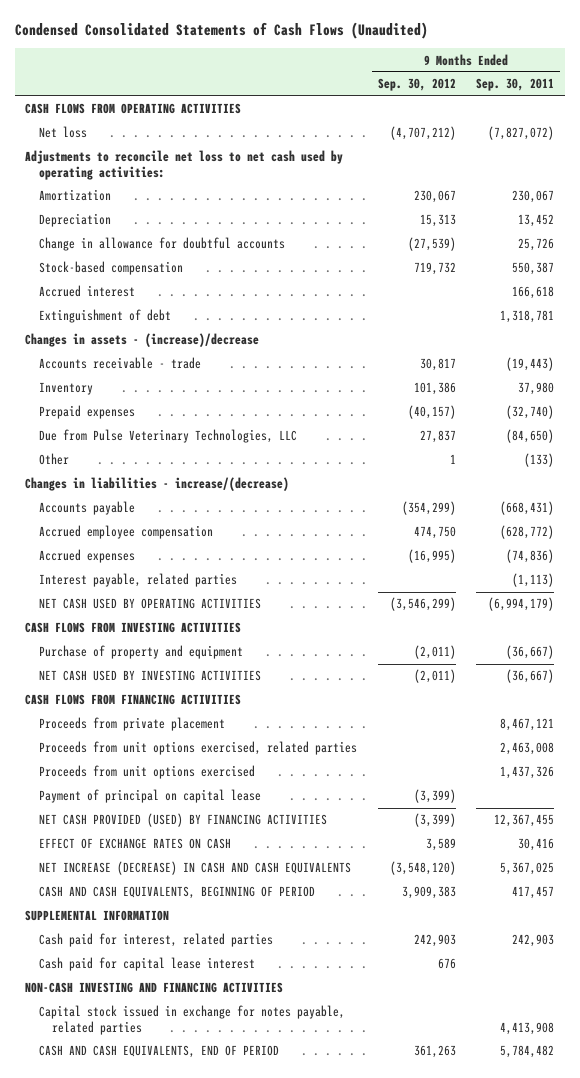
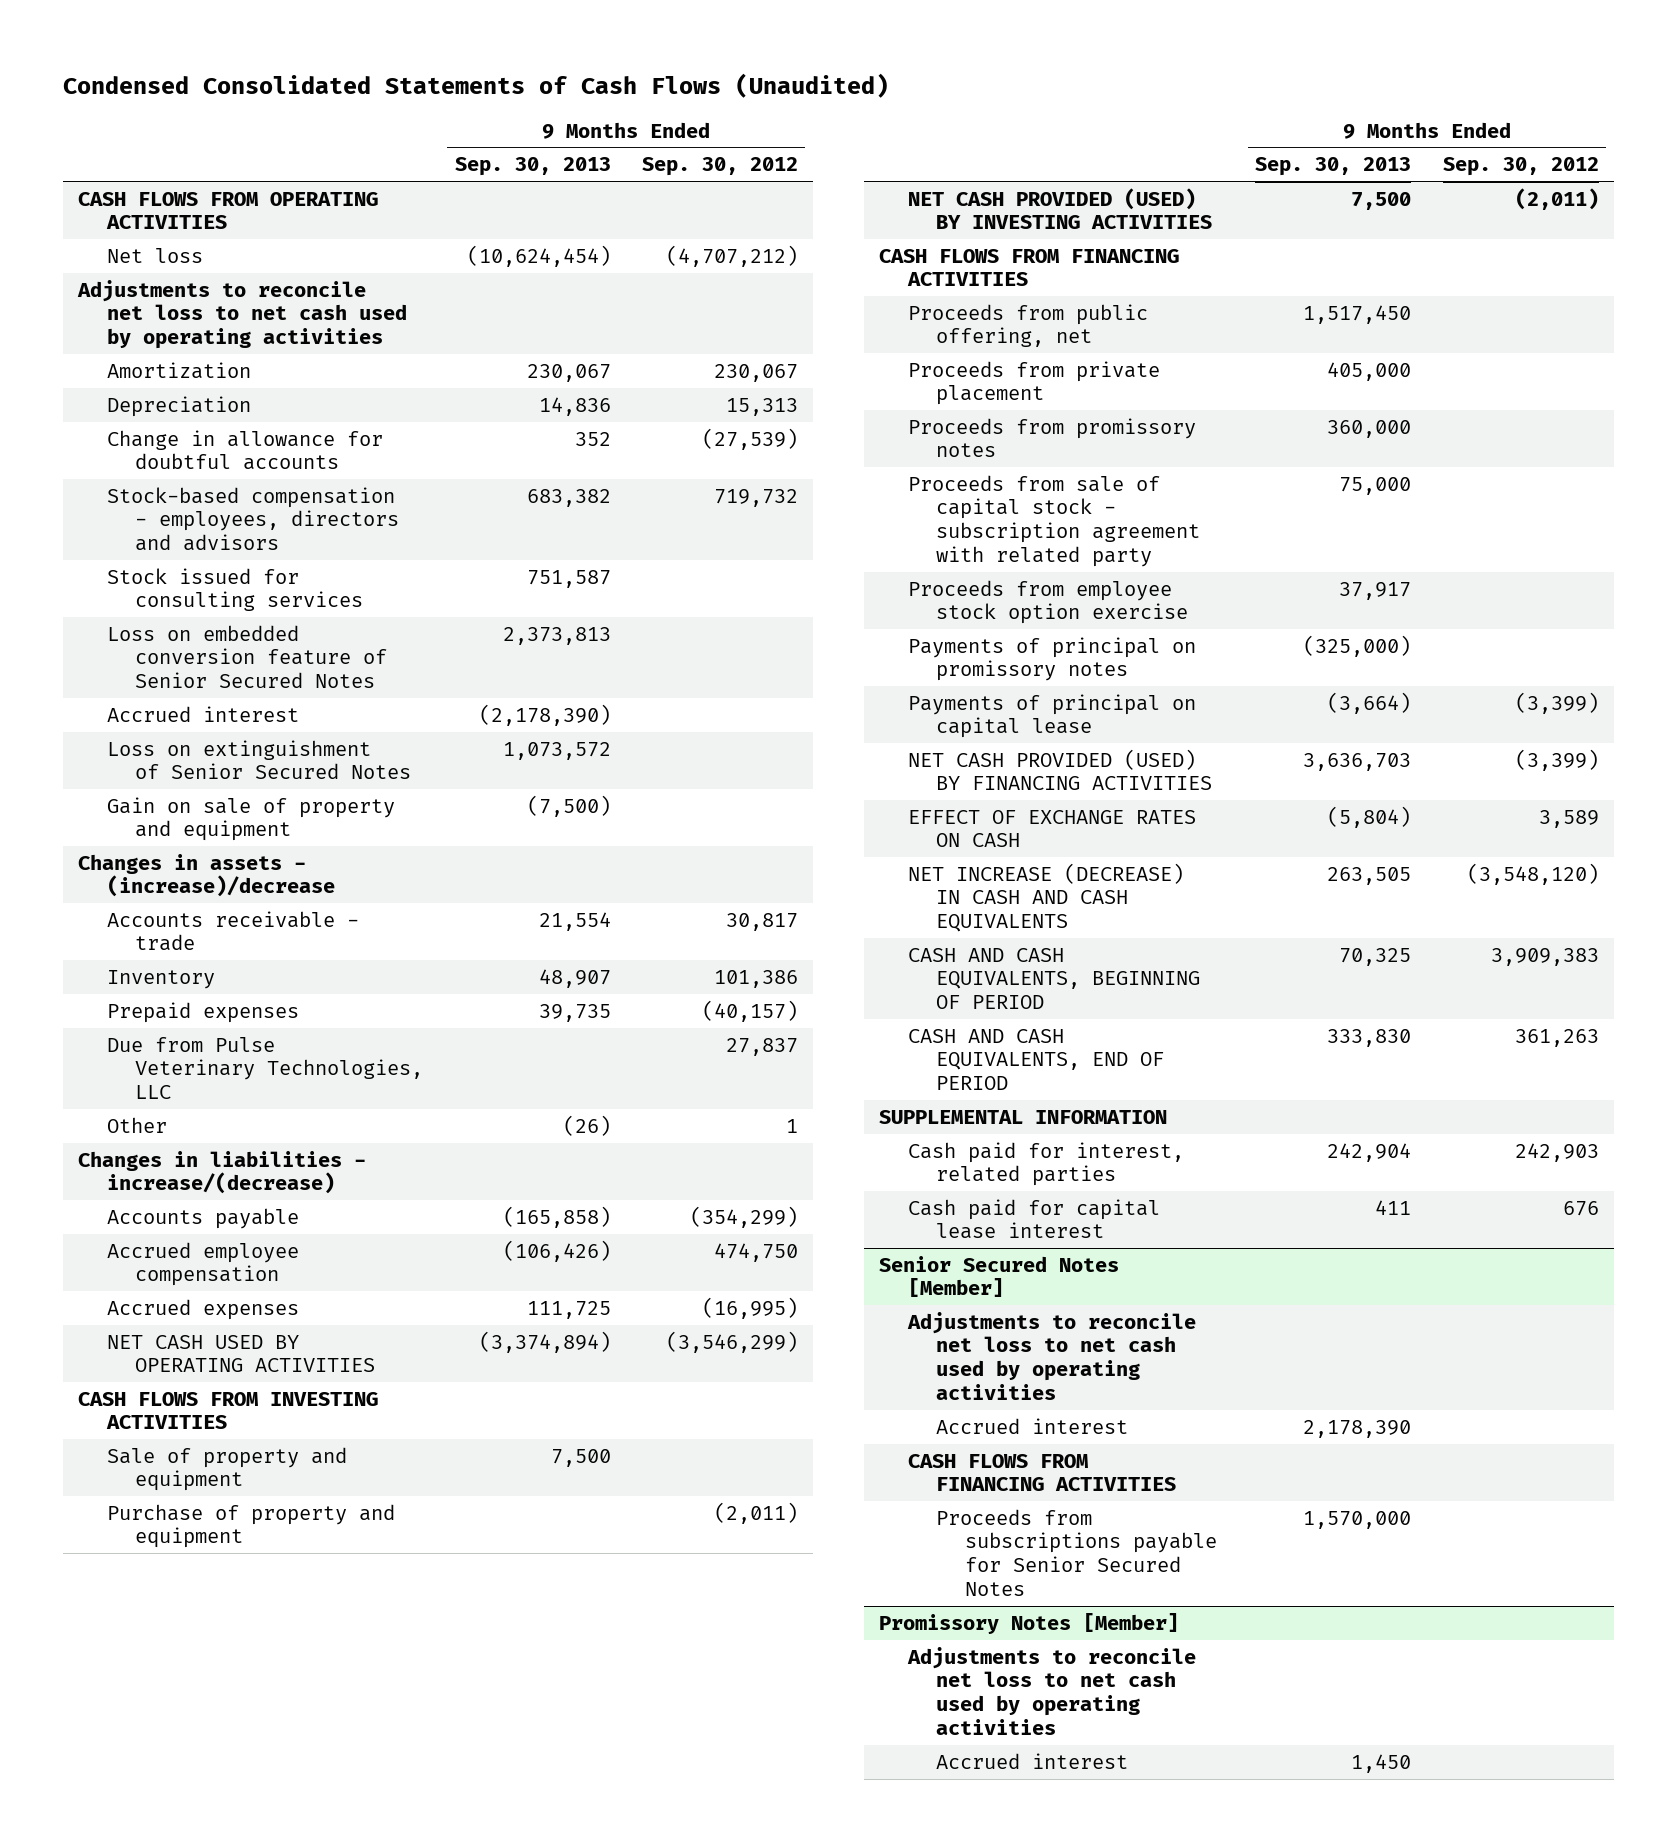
[476,78,555,92] Sep. 30, 2011 -> none
none -> [454,157,611,177] Sep. 30, 2013
[25,150,344,180] Adjustments to reconcile net loss to net cash used by operating activities: -> [77,279,407,350] Adjustments to reconcile net loss to net cash used by operating activities
[38,261,183,276] Stock-based compensation -> [106,486,400,552] Stock-based compensation - employees, directors and advisors
none -> [106,567,364,612] Stock issued for consulting services
none -> [106,624,388,689] Loss on embedded conversion feature of Senior Secured Notes
[38,309,171,324] Extinguishment of debt -> [106,739,412,780] Loss on extinguishment of Senior Secured Notes
none -> [106,796,395,842] Gain on sale of property and equipment
[38,573,237,588] Interest payable, related parties -> none
none -> [106,1446,347,1492] Sale of property and equipment
[38,670,261,682] NET CASH USED BY INVESTING ACTIVITIES -> [907,187,1213,230] NET CASH PROVIDED (USED) BY INVESTING ACTIVITIES
none -> [907,303,1148,348] Proceeds from public offering, net
[38,741,357,756] Proceeds from unit options exercised, related parties -> none
none -> [907,417,1196,458] Proceeds from promissory notes
none -> [907,474,1201,567] Proceeds from sale of capital stock - subscription agreement with related party
[38,765,255,780] Proceeds from unit options exercised -> [907,579,1189,625] Proceeds from employee stock option exercise
none -> [907,636,1196,682] Payments of principal on promissory notes
[38,789,261,804] Payment of principal on capital lease -> [907,693,1196,739] Payments of principal on capital lease
[38,1045,279,1059] CASH AND CASH EQUIVALENTS, END OF PERIOD -> [907,1028,1165,1091] CASH AND CASH EQUIVALENTS, END OF PERIOD
[25,982,284,994] NON-CASH INVESTING AND FINANCING ACTIVITIES -> none
[38,1005,345,1035] Capital stock issued in exchange for notes payable, related parties -> none
none -> [879,1255,1120,1298] Senior Secured Notes [Member]
none -> [906,1311,1196,1400] Adjustments to reconcile net loss to net cash used by operating activities
none -> [936,1417,1129,1434] Accrued interest
none -> [907,1453,1177,1492] CASH FLOWS FROM FINANCING ACTIVITIES
none -> [936,1508,1217,1596] Proceeds from subscriptions payable for Senior Secured Notes
none -> [879,1612,1180,1634] Promissory Notes [Member]
none -> [906,1646,1196,1735] Adjustments to reconcile net loss to net cash used by operating activities
none -> [936,1752,1129,1769] Accrued interest

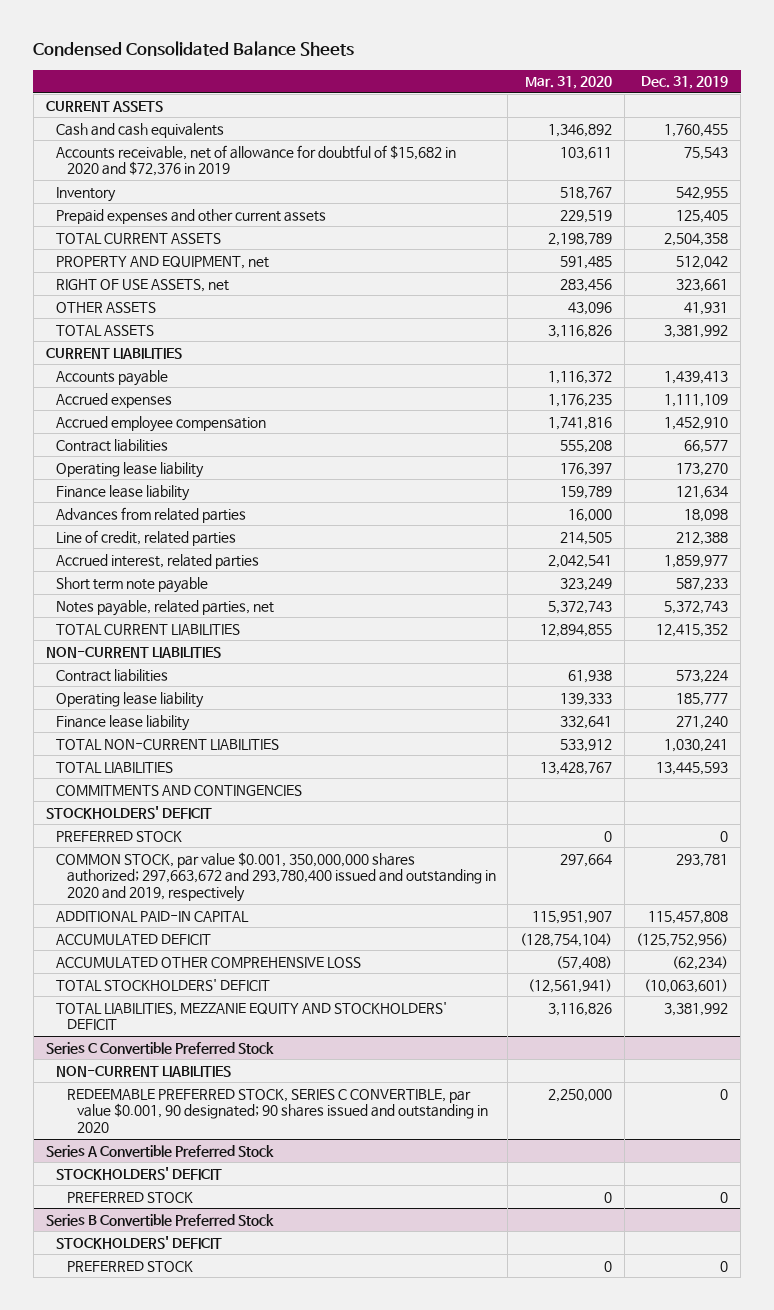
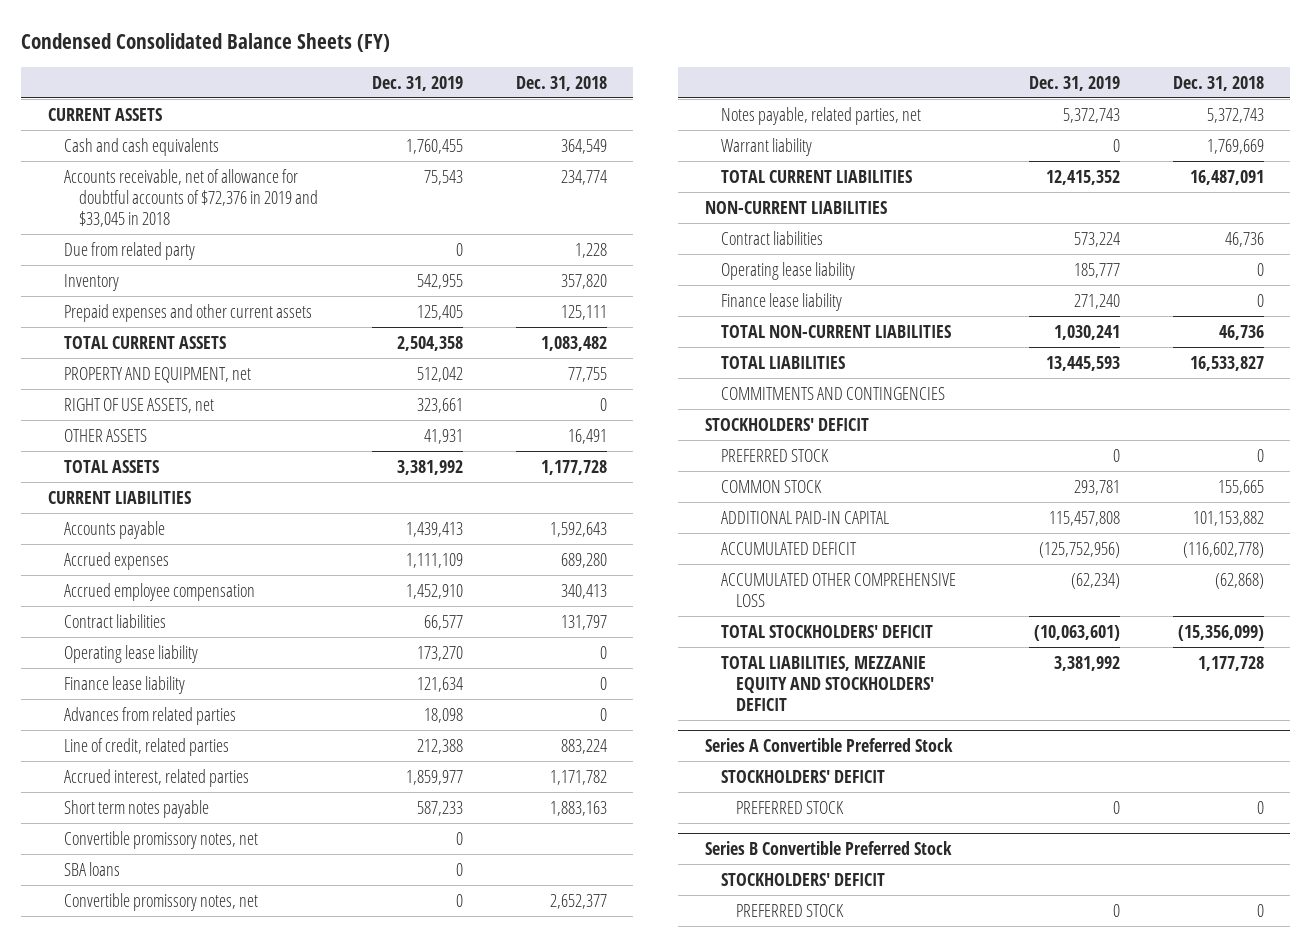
[33,41,355,57] Condensed Consolidated Balance Sheets -> [21,33,391,53] Condensed Consolidated Balance Sheets (FY)
[525,76,613,90] Mar. 31, 2020 -> none
none -> [515,76,607,92] Dec. 31, 2018
[56,144,457,177] Accounts receivable, net of allowance for doubtful of $15,682 in 2020 and $72,376 in 2019 -> [63,168,319,227] Accounts receivable, net of allowance for doubtful accounts of $72,376 in 2019 and $33,045 in 2018
none -> [63,241,195,260] Due from related party
[56,576,209,593] Short term note payable -> [63,799,209,818] Short term notes payable
none -> [63,830,258,849] Convertible promissory notes, net
none -> [63,861,120,876] SBA loans
none -> [63,892,258,911] Convertible promissory notes, net
none -> [720,137,812,156] Warrant liability
[56,851,496,903] COMMON STOCK, par value $0.001, 350,000,000 shares authorized; 297,663,672 and 293,780,400 issued and outstanding in 2020 and 2019, respectively -> [720,479,822,493] COMMON STOCK
[45,1041,274,1054] Series C Convertible Preferred Stock -> none
[56,1065,232,1077] NON-CURRENT LIABILITIES -> none
[66,1088,489,1134] REDEEMABLE PREFERRED STOCK, SERIES C CONVERTIBLE, par value $0.001, 90 designated; 90 shares issued and outstanding in 2020 -> none

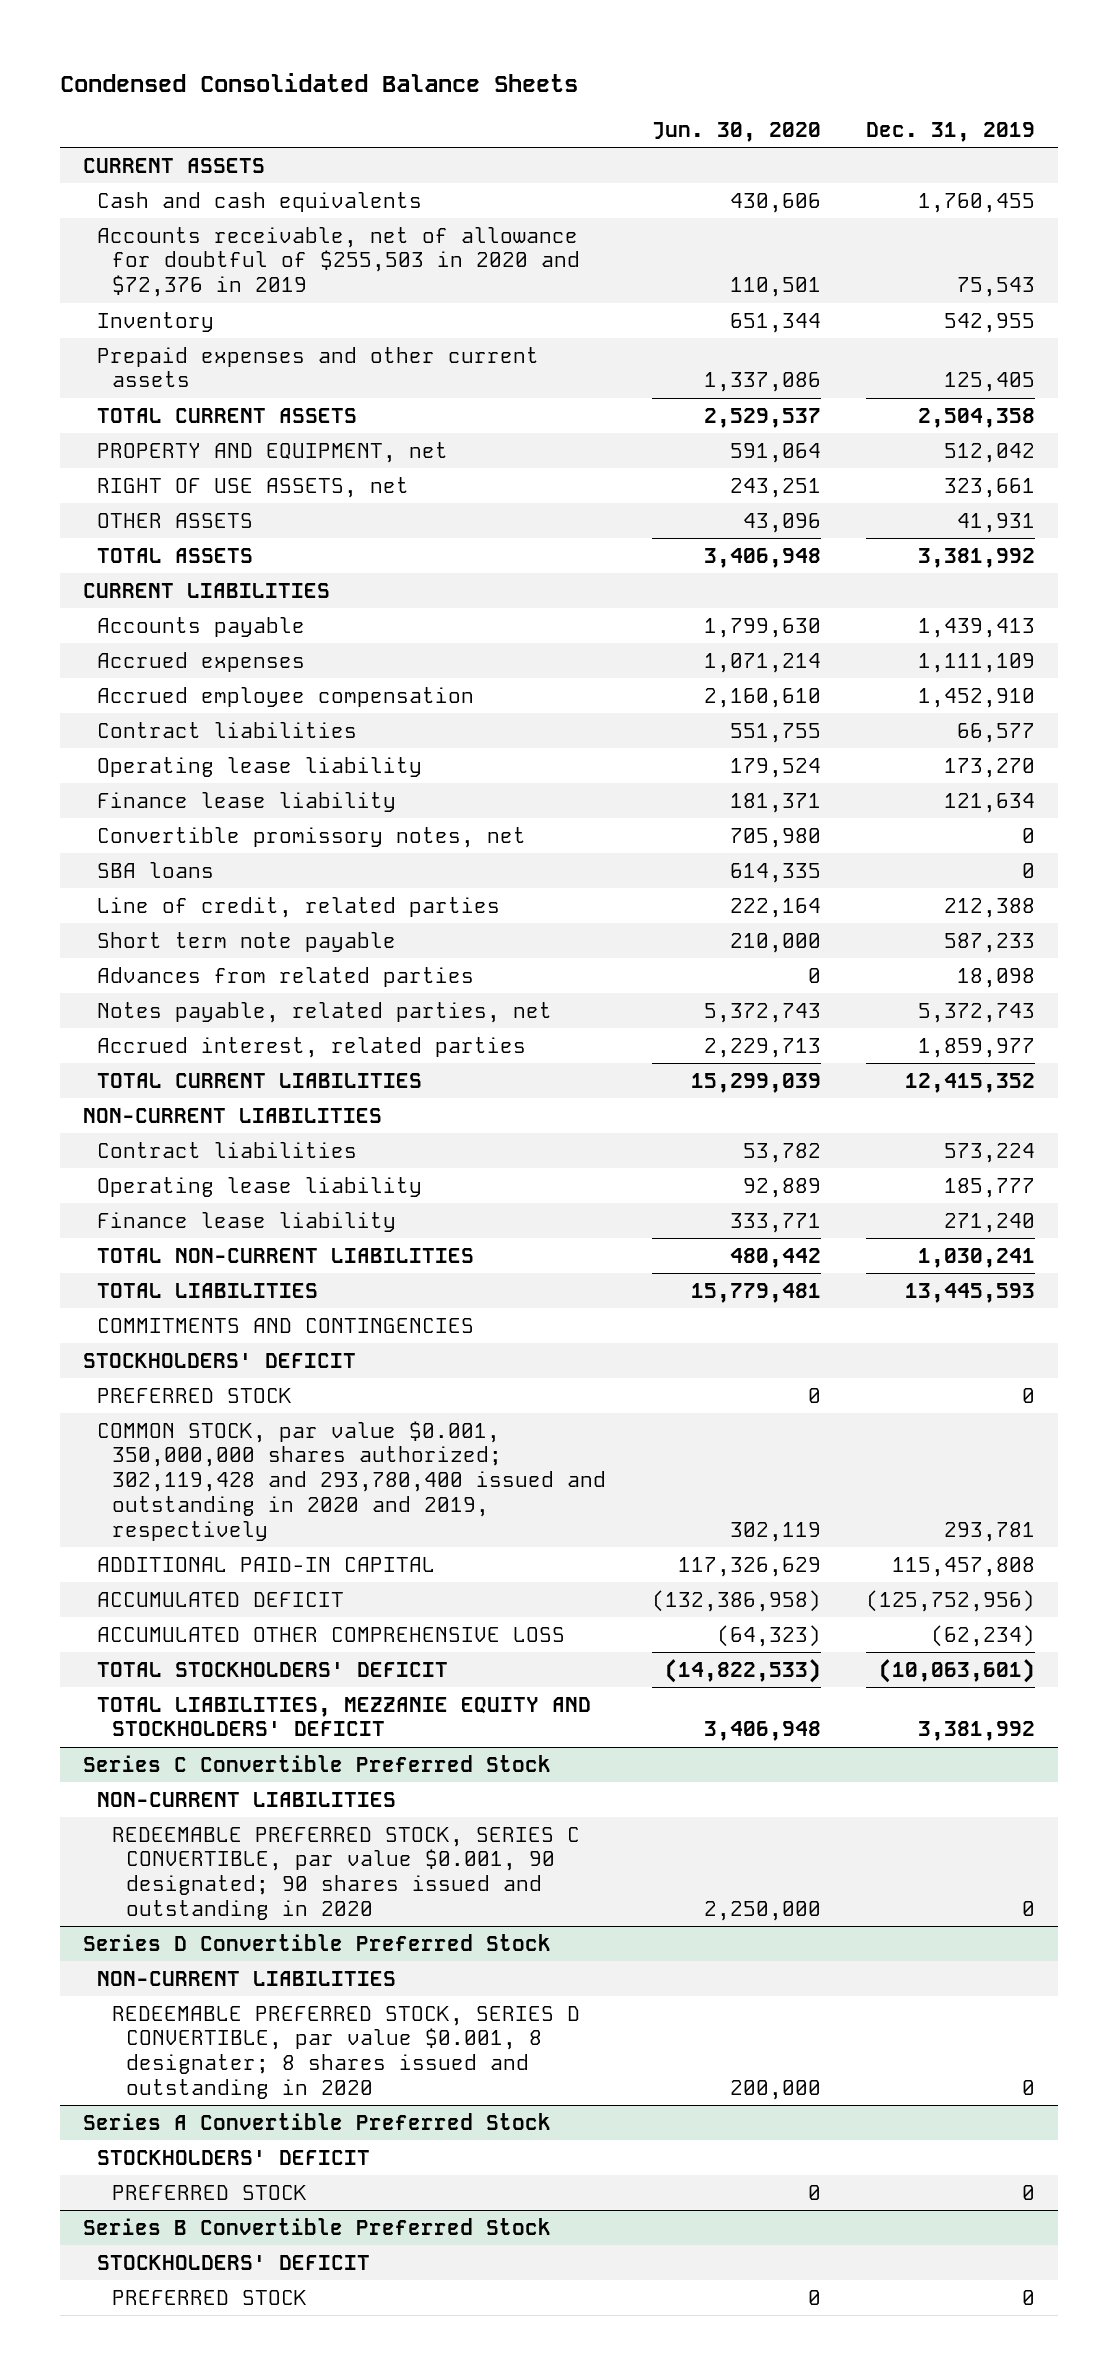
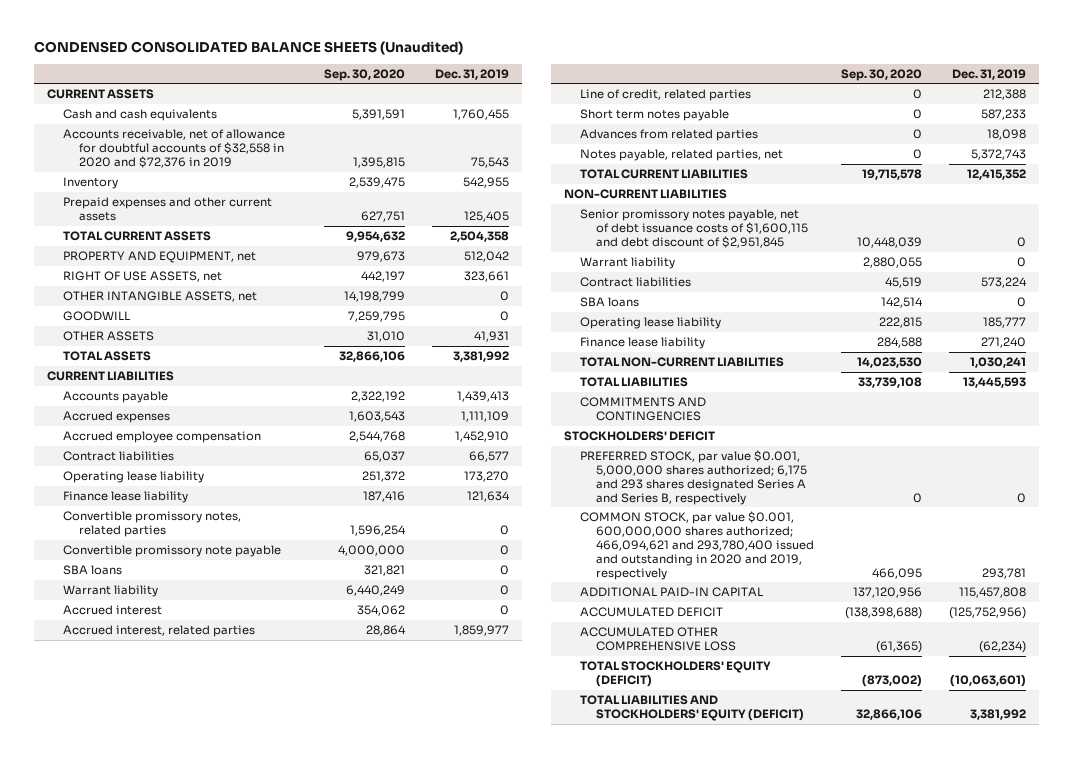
[60,72,579,92] Condensed Consolidated Balance Sheets -> [33,40,463,55] CONDENSED CONSOLIDATED BALANCE SHEETS (Unaudited)
[651,121,821,142] Jun. 30, 2020 -> none
none -> [323,68,405,81] Sep. 30, 2020
[97,226,580,298] Accounts receivable, net of allowance for doubtful of $255,503 in 2020 and $72,376 in 2019 -> [63,129,286,168] Accounts receivable, net of allowance for doubtful accounts of $32,558 in 2020 and $72,376 in 2019
none -> [63,291,258,303] OTHER INTANGIBLE ASSETS, net
none -> [63,311,131,322] GOODWILL
none -> [63,511,242,537] Convertible promissory notes, related parties
[97,826,527,848] Convertible promissory notes, net -> [63,545,282,558] Convertible promissory note payable
none -> [63,585,159,598] Warrant liability
none -> [63,605,163,616] Accrued interest
[97,1036,527,1058] Accrued interest, related parties -> [63,625,256,638] Accrued interest, related parties
[97,931,397,952] Short term note payable -> [580,109,730,122] Short term notes payable
none -> [580,209,809,248] Senior promissory notes payable, net of debt issuance costs of $1,600,115 and debt discount of $2,951,845
none -> [580,257,676,270] Warrant liability
none -> [580,297,640,308] SBA loans
[97,1387,293,1403] PREFERRED STOCK -> [580,450,808,505] PREFERRED STOCK, par value $0.001, 5,000,000 shares authorized; 6,175 and 293 shares designated Series A and Series B, respectively
[97,1420,606,1541] COMMON STOCK, par value $0.001, 350,000,000 shares authorized; 302,119,428 and 293,780,400 issued and outstanding in 2020 and 2019, respectively -> [580,511,815,580] COMMON STOCK, par value $0.001, 600,000,000 shares authorized; 466,094,621 and 293,780,400 issued and outstanding in 2020 and 2019, respectively
[83,1754,552,1772] Series C Convertible Preferred Stock -> none
[97,1791,397,1807] NON-CURRENT LIABILITIES -> none
[111,1826,580,1921] REDEEMABLE PREFERRED STOCK, SERIES C CONVERTIBLE, par value $0.001, 90 designated; 90 shares issued and outstanding in 2020 -> none
[83,1933,552,1951] Series D Convertible Preferred Stock -> none
[97,1970,397,1986] NON-CURRENT LIABILITIES -> none
[111,2005,580,2100] REDEEMABLE PREFERRED STOCK, SERIES D CONVERTIBLE, par value $0.001, 8 designater; 8 shares issued and outstanding in 2020 -> none
[83,2112,552,2130] Series A Convertible Preferred Stock -> none
[97,2149,371,2165] STOCKHOLDERS' DEFICIT -> none
[111,2184,307,2200] PREFERRED STOCK -> none
[83,2217,552,2235] Series B Convertible Preferred Stock -> none
[97,2254,371,2270] STOCKHOLDERS' DEFICIT -> none
[111,2289,307,2305] PREFERRED STOCK -> none
[97,1661,449,1677] TOTAL STOCKHOLDERS' DEFICIT -> [580,661,772,687] TOTAL STOCKHOLDERS' EQUITY (DEFICIT)
[97,1696,592,1737] TOTAL LIABILITIES, MEZZANIE EQUITY AND STOCKHOLDERS' DEFICIT -> [580,695,805,721] TOTAL LIABILITIES AND STOCKHOLDERS' EQUITY (DEFICIT)

